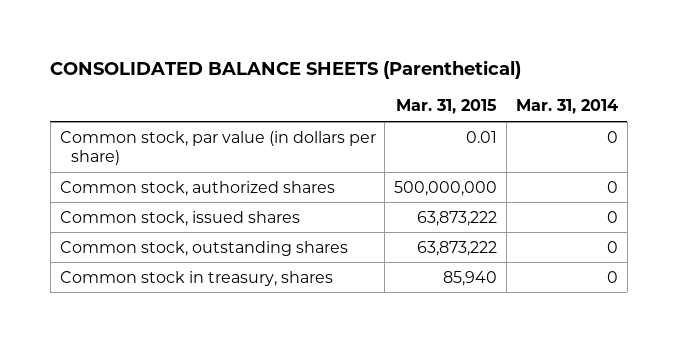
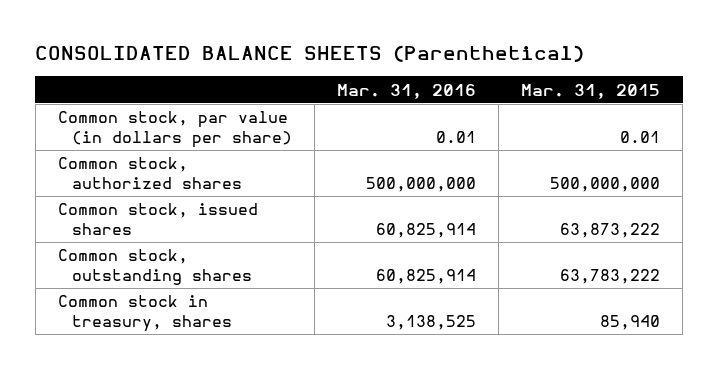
[515,99,618,115] Mar. 31, 2014 -> none
none -> [336,83,476,99] Mar. 31, 2016
[417,240,498,256] 63,873,222 -> [560,268,661,284] 63,783,222

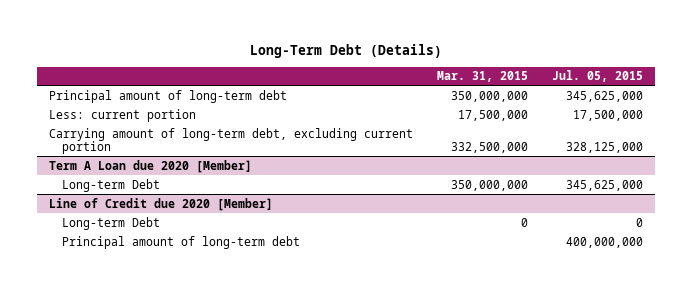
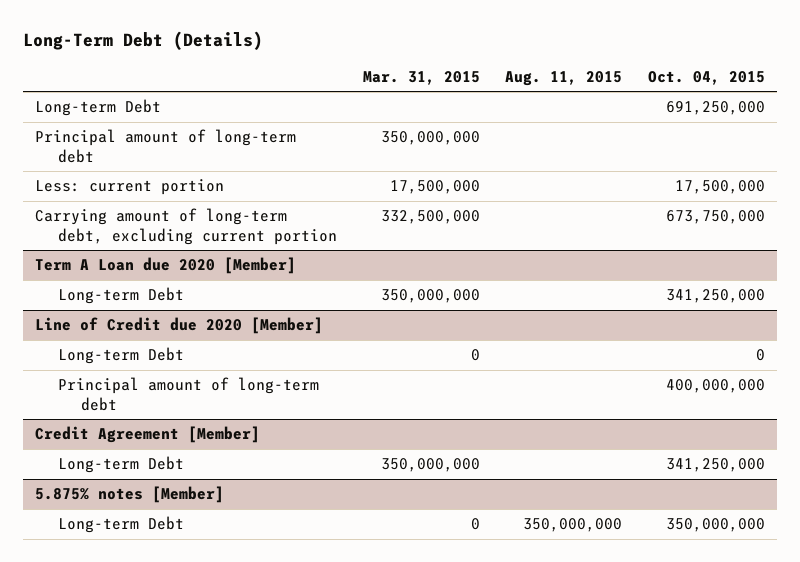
[552,70,644,83] Jul. 05, 2015 -> none
none -> [505,70,623,86] Aug. 11, 2015
none -> [647,70,765,85] Oct. 04, 2015
none -> [35,99,162,117] Long-term Debt
none -> [35,426,261,444] Credit Agreement [Member]
none -> [58,456,185,474] Long-term Debt
none -> [35,486,225,504] 5.875% notes [Member]
none -> [58,516,185,534] Long-term Debt

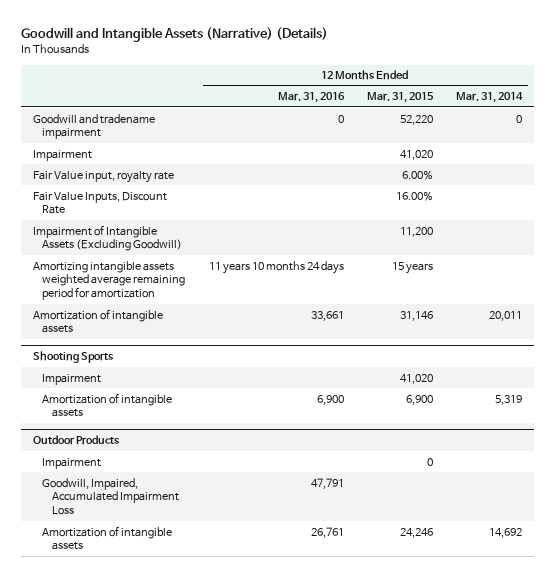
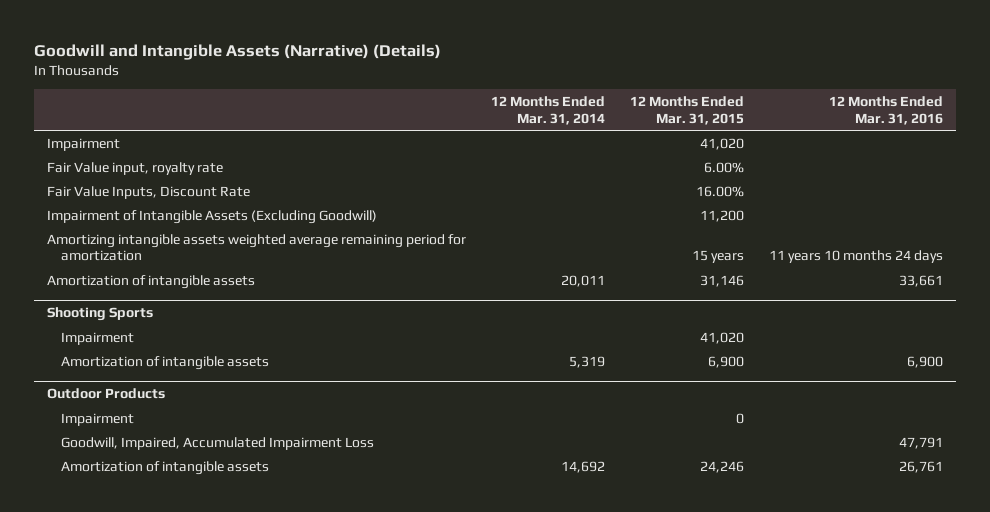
[32,113,155,140] Goodwill and tradename impairment -> none

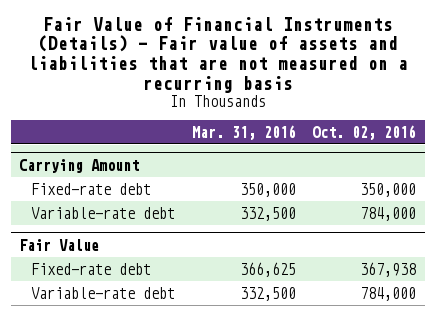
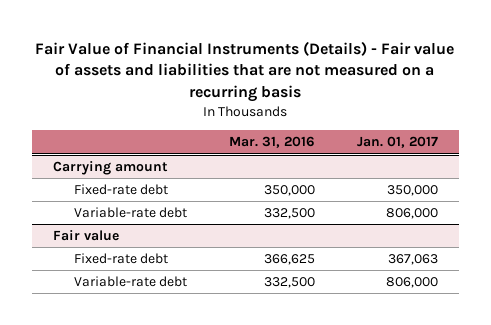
[312,124,417,140] Oct. 02, 2016 -> none
none -> [356,136,438,149] Jan. 01, 2017
[19,158,140,173] Carrying Amount -> [52,160,168,175] Carrying amount
[19,238,100,251] Fair Value -> [52,229,119,241] Fair value

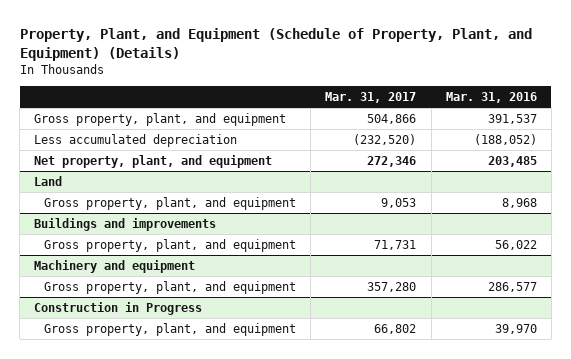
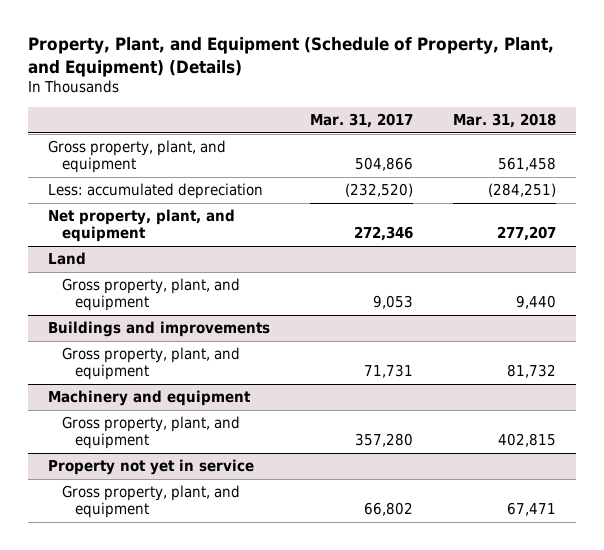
[445,92,537,104] Mar. 31, 2016 -> none
none -> [453,112,557,128] Mar. 31, 2018
[34,133,238,147] Less accumulated depreciation -> [47,183,263,200] Less: accumulated depreciation
[34,301,203,315] Construction in Progress -> [47,459,254,476] Property not yet in service

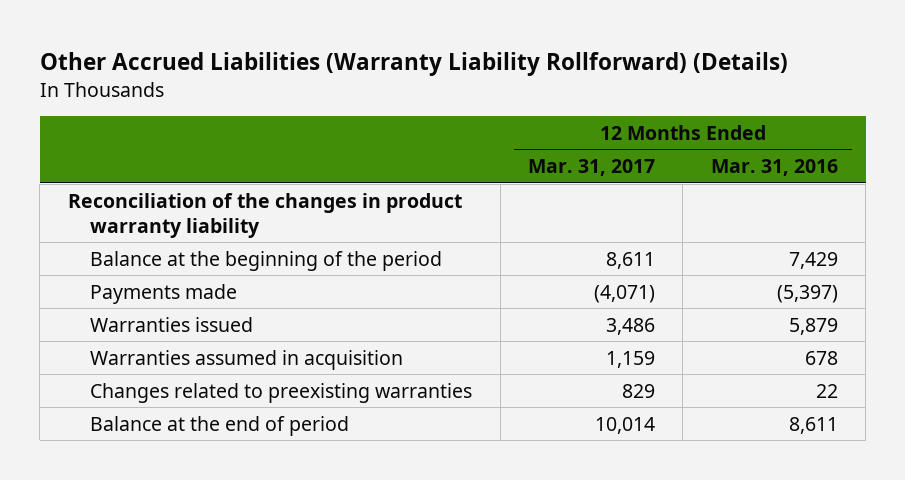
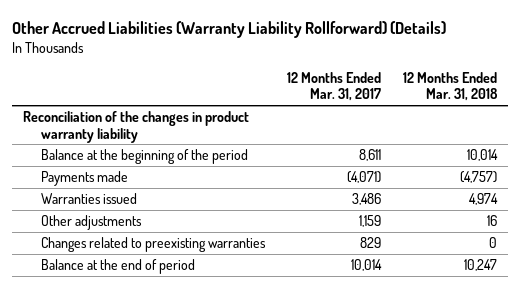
[710,158,838,176] Mar. 31, 2016 -> none
none -> [403,71,499,102] 12 Months Ended Mar. 31, 2018
[90,349,404,370] Warranties assumed in acquisition -> [40,215,142,231] Other adjustments

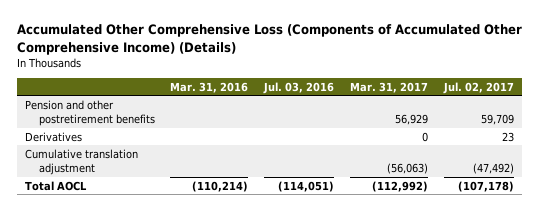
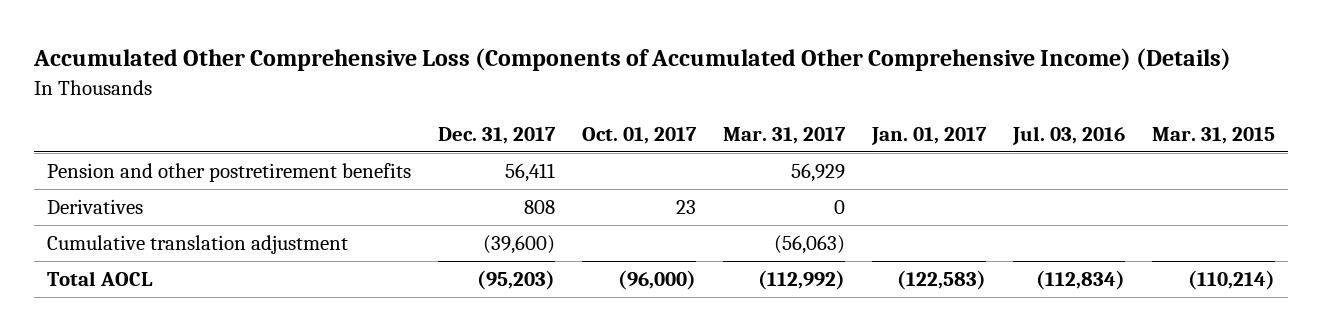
[170,81,249,93] Mar. 31, 2016 -> none
[443,81,515,94] Jul. 02, 2017 -> none
none -> [437,126,556,144] Dec. 31, 2017
none -> [581,126,697,144] Oct. 01, 2017
none -> [870,126,987,145] Jan. 01, 2017
none -> [1151,126,1275,144] Mar. 31, 2015
[278,180,335,192] (114,051) -> [1035,270,1125,291] (112,834)

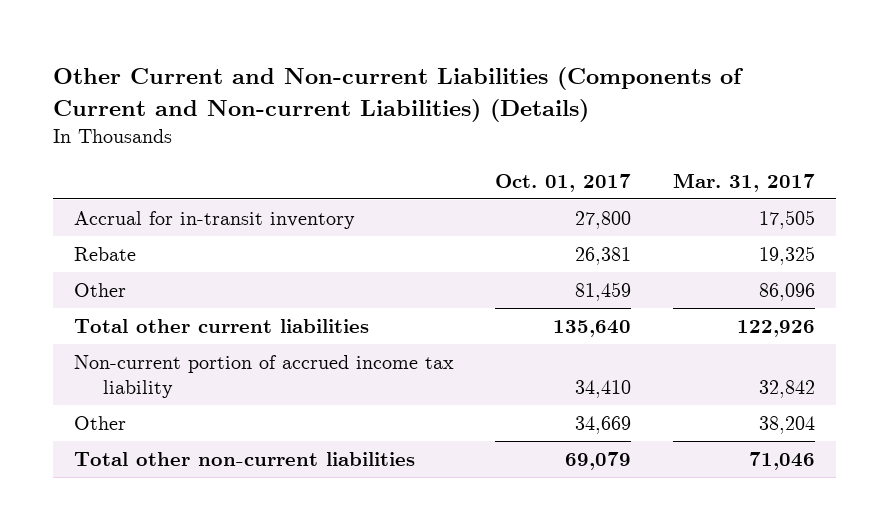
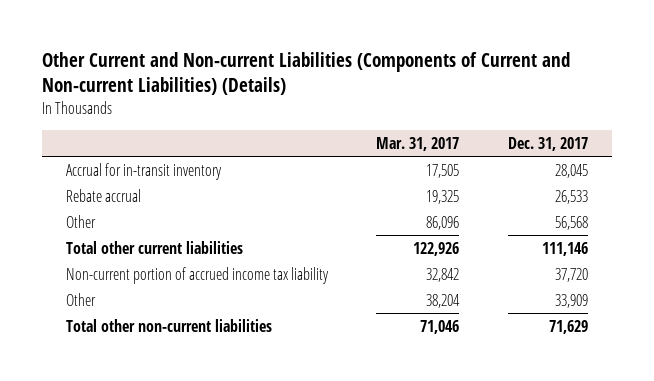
[495,173,632,192] Oct. 01, 2017 -> none
none -> [508,136,589,151] Dec. 31, 2017
[73,246,136,261] Rebate -> [65,188,141,202] Rebate accrual

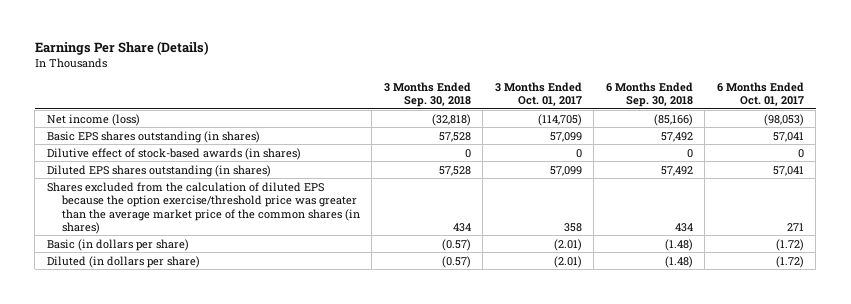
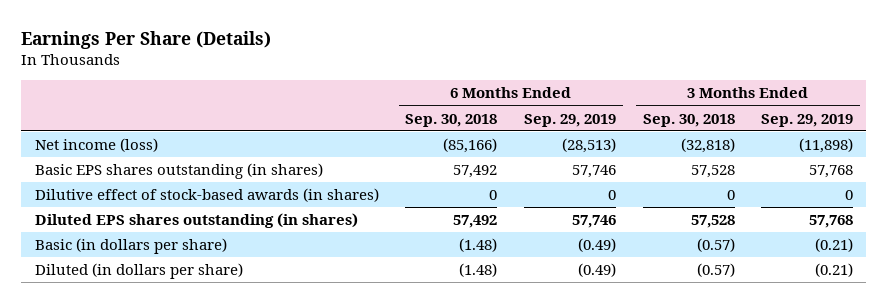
[494,81,582,107] 3 Months Ended Oct. 01, 2017 -> none
[716,81,804,107] 6 Months Ended Oct. 01, 2017 -> none
none -> [523,113,616,127] Sep. 29, 2019
none -> [761,113,854,127] Sep. 29, 2019
[46,181,360,234] Shares excluded from the calculation of diluted EPS because the option exercise/threshold price was greater than the average market price of the common shares (in shares) -> none

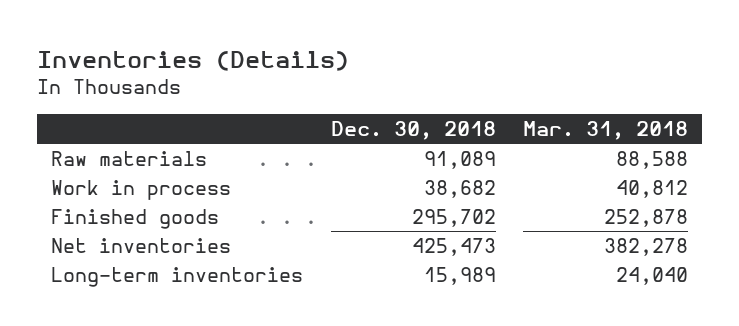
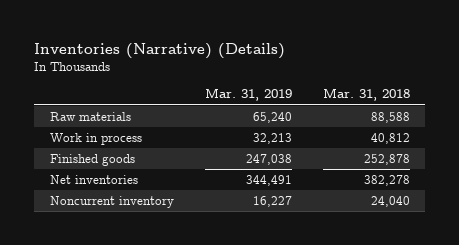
[37,50,350,71] Inventories (Details) -> [33,42,285,59] Inventories (Narrative) (Details)
[330,121,496,141] Dec. 30, 2018 -> none
none -> [204,88,292,102] Mar. 31, 2019
[51,267,304,288] Long-term inventories -> [49,195,174,208] Noncurrent inventory

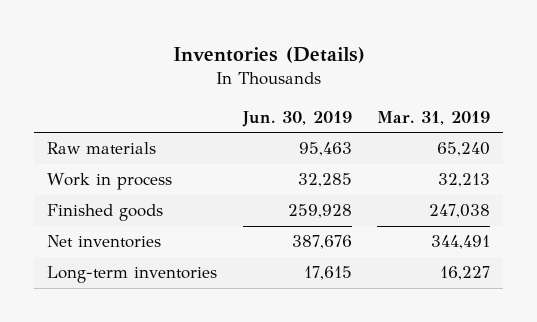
[33,42,285,59] Inventories (Narrative) (Details) -> [172,46,365,63] Inventories (Details)
[322,88,410,102] Mar. 31, 2018 -> none
none -> [241,110,352,127] Jun. 30, 2019
[49,195,174,208] Noncurrent inventory -> [46,266,217,284] Long-term inventories

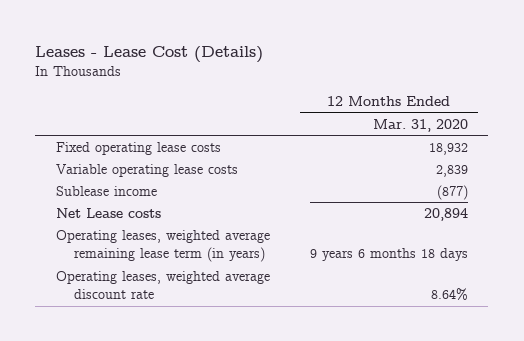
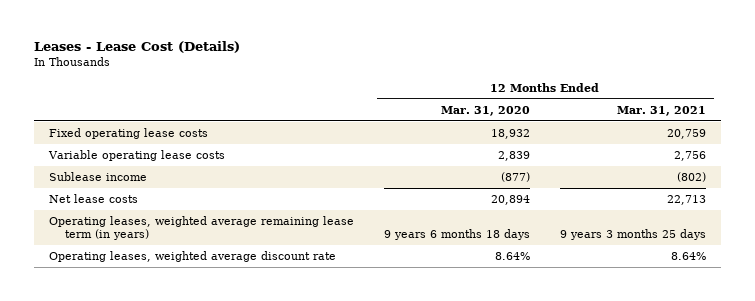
none -> [617,105,707,116] Mar. 31, 2021
[55,208,161,219] Net Lease costs -> [48,193,138,203] Net lease costs

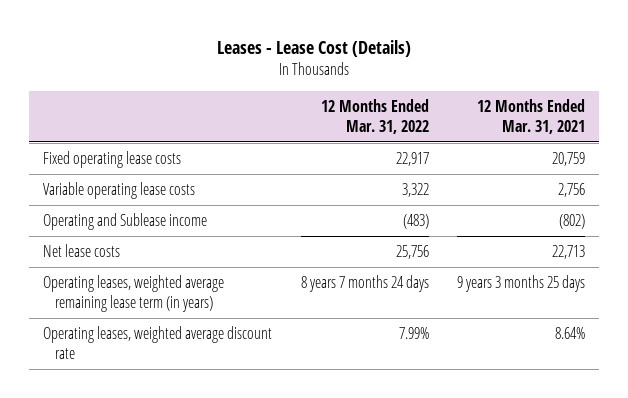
[441,105,531,116] Mar. 31, 2020 -> none
none -> [320,99,429,134] 12 Months Ended Mar. 31, 2022
[48,171,147,181] Sublease income -> [43,213,208,231] Operating and Sublease income

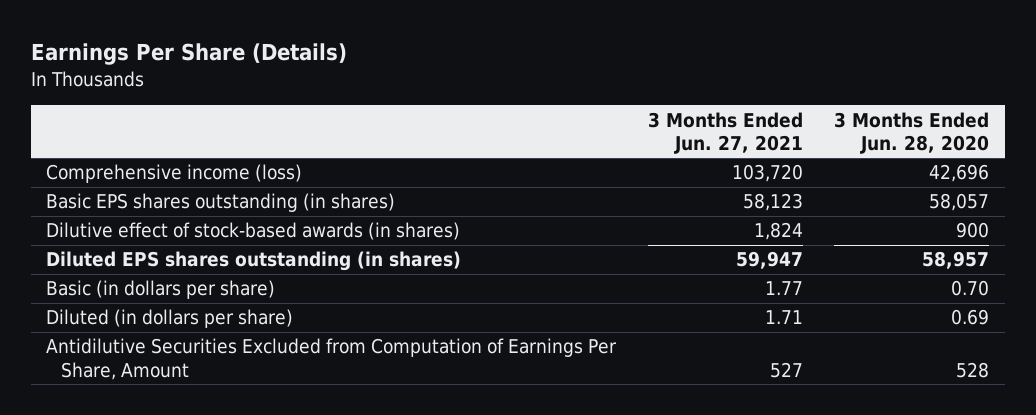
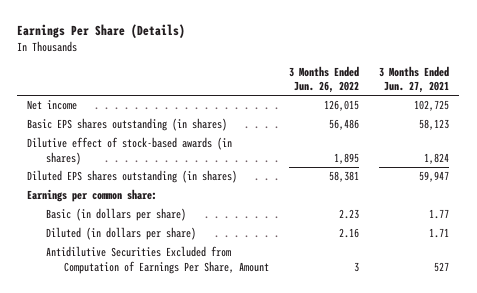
[834,111,990,154] 3 Months Ended Jun. 28, 2020 -> none
none -> [289,65,360,94] 3 Months Ended Jun. 26, 2022
[46,164,303,184] Comprehensive income (loss) -> none
none -> [27,100,78,111] Net income
none -> [27,189,158,203] Earnings per common share:

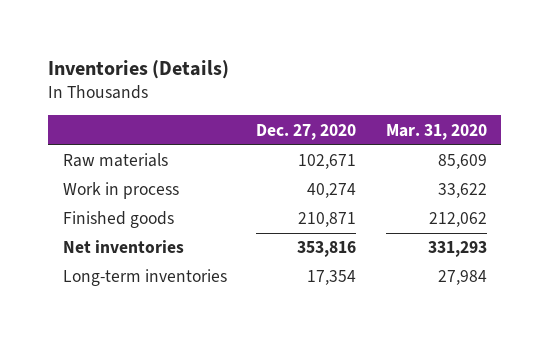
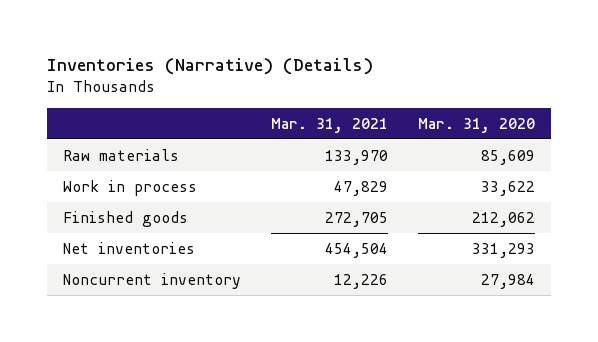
[47,59,229,79] Inventories (Details) -> [47,58,374,76] Inventories (Narrative) (Details)
[256,123,357,140] Dec. 27, 2020 -> none
none -> [270,117,388,133] Mar. 31, 2021
[62,269,227,287] Long-term inventories -> [62,272,241,289] Noncurrent inventory

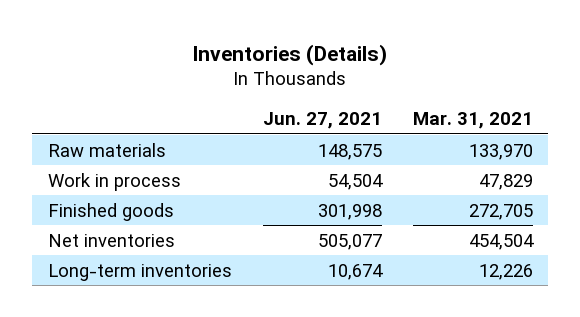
[47,58,374,76] Inventories (Narrative) (Details) -> [192,43,388,66] Inventories (Details)
[418,117,536,133] Mar. 31, 2020 -> none
none -> [262,112,382,130] Jun. 27, 2021
[62,272,241,289] Noncurrent inventory -> [47,263,232,281] Long-term inventories

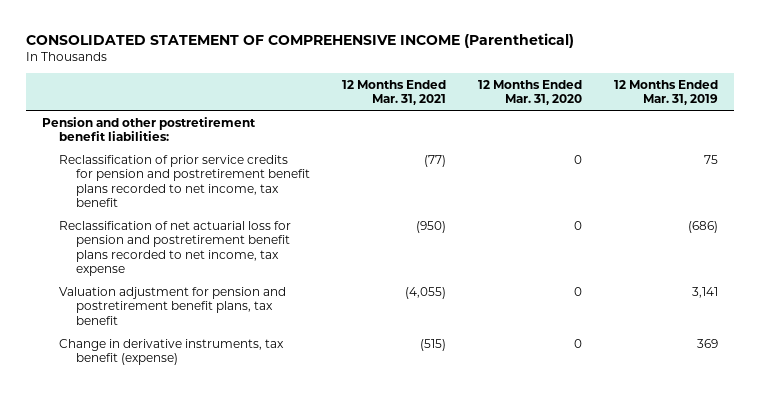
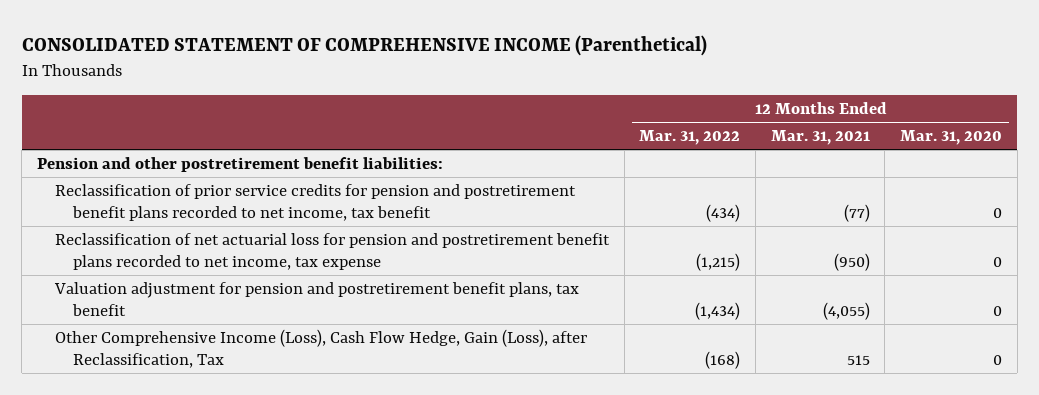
[614,79,719,106] 12 Months Ended Mar. 31, 2019 -> none
none -> [639,129,741,145] Mar. 31, 2022
[59,338,285,366] Change in derivative instruments, tax benefit (expense) -> none
none -> [55,328,588,368] Other Comprehensive Income (Loss), Cash Flow Hedge, Gain (Loss), after Reclassification, Tax

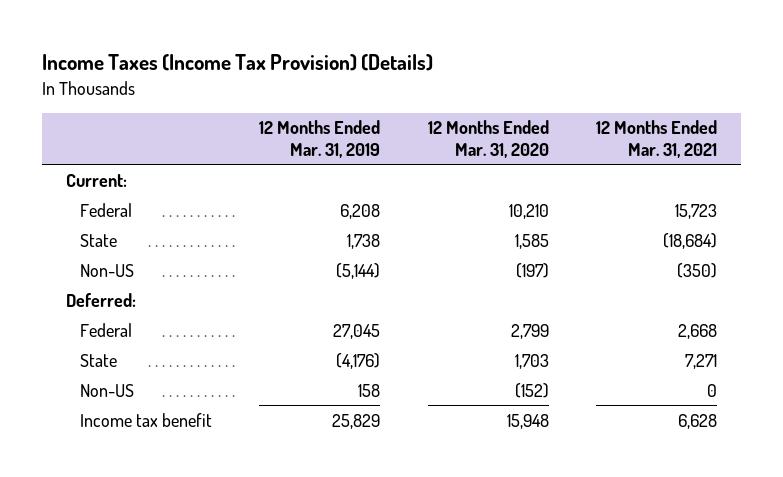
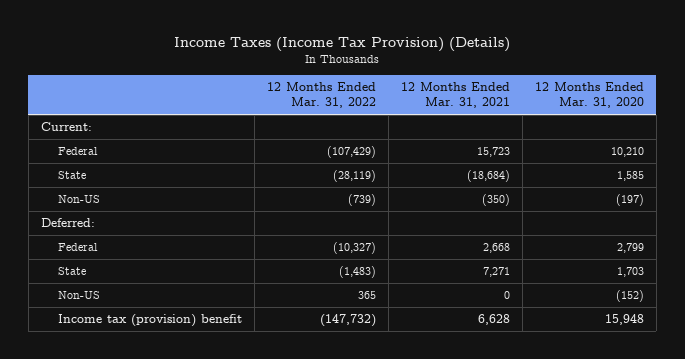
[259,120,381,158] 12 Months Ended Mar. 31, 2019 -> none
none -> [267,82,377,109] 12 Months Ended Mar. 31, 2022
[79,412,212,427] Income tax benefit -> [58,314,243,328] Income tax (provision) benefit

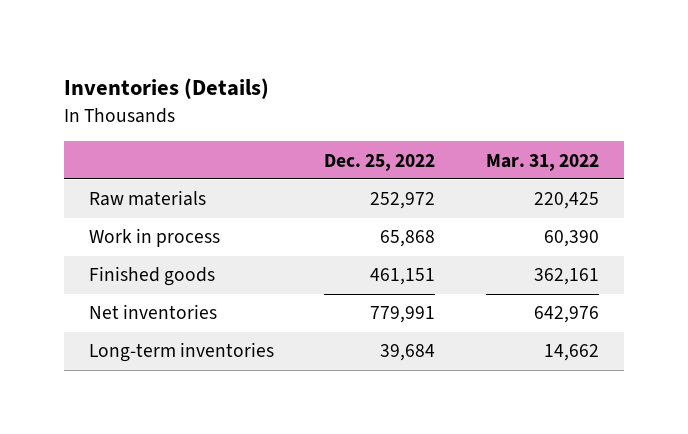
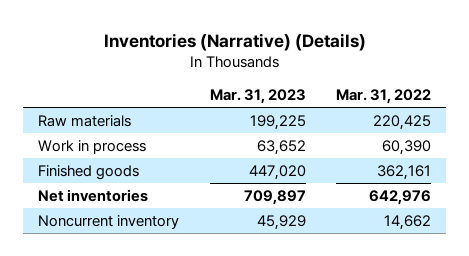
[64,77,270,99] Inventories (Details) -> [103,32,366,51] Inventories (Narrative) (Details)
[324,153,436,171] Dec. 25, 2022 -> none
none -> [209,89,306,105] Mar. 31, 2023
[89,342,275,363] Long-term inventories -> [38,214,180,229] Noncurrent inventory

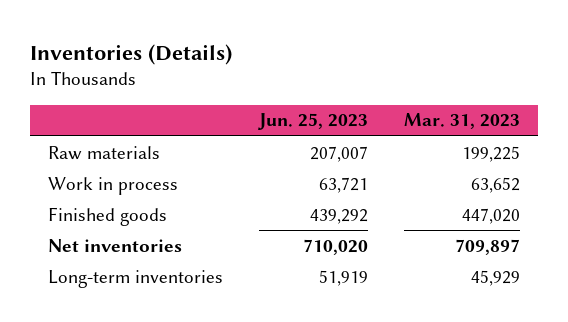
[103,32,366,51] Inventories (Narrative) (Details) -> [29,43,232,65] Inventories (Details)
[335,89,431,105] Mar. 31, 2022 -> none
none -> [258,113,369,131] Jun. 25, 2023
[38,214,180,229] Noncurrent inventory -> [47,269,223,288] Long-term inventories

